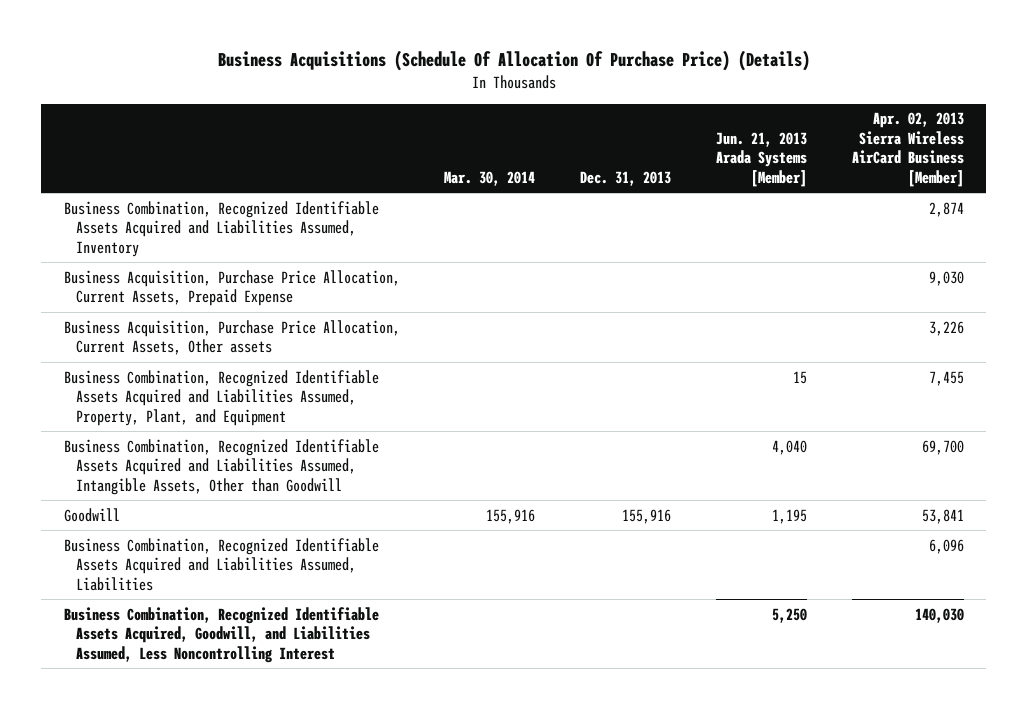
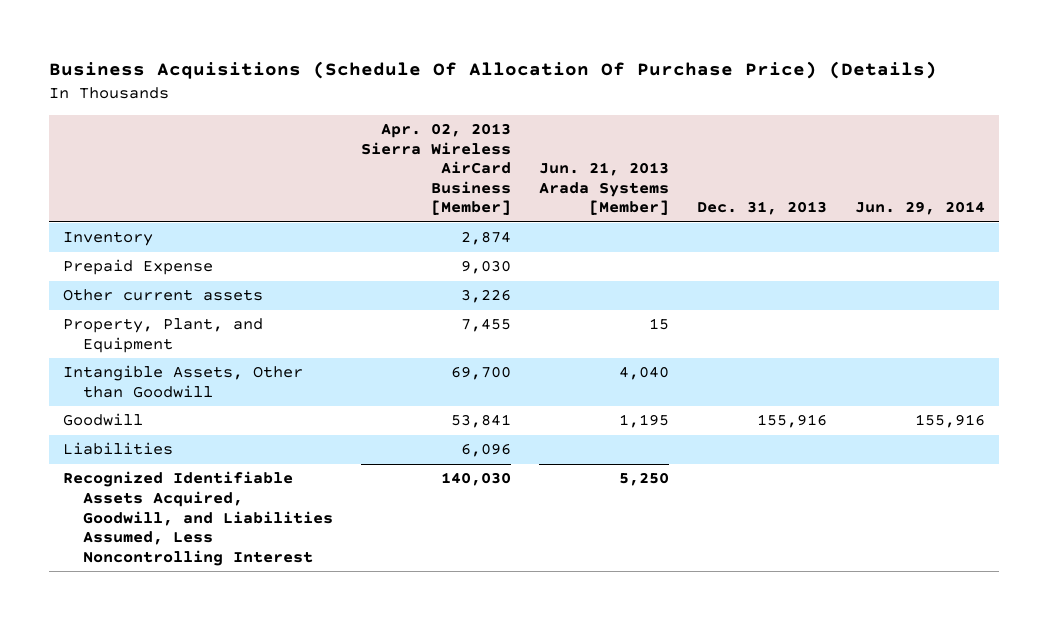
[444,170,536,186] Mar. 30, 2014 -> none
none -> [855,201,986,216] Jun. 29, 2014
[63,200,379,257] Business Combination, Recognized Identifiable Assets Acquired and Liabilities Assumed, Inventory -> [62,231,153,247] Inventory
[63,269,400,307] Business Acquisition, Purchase Price Allocation, Current Assets, Prepaid Expense -> [62,259,213,276] Prepaid Expense
[63,319,400,356] Business Acquisition, Purchase Price Allocation, Current Assets, Other assets -> [62,289,263,302] Other current assets
[63,369,379,426] Business Combination, Recognized Identifiable Assets Acquired and Liabilities Assumed, Property, Plant, and Equipment -> [62,318,263,353] Property, Plant, and Equipment
[63,438,379,495] Business Combination, Recognized Identifiable Assets Acquired and Liabilities Assumed, Intangible Assets, Other than Goodwill -> [62,365,303,398] Intangible Assets, Other than Goodwill
[63,537,379,591] Business Combination, Recognized Identifiable Assets Acquired and Liabilities Assumed, Liabilities -> [62,442,173,456] Liabilities
[63,606,379,663] Business Combination, Recognized Identifiable Assets Acquired, Goodwill, and Liabilities Assumed, Less Noncontrolling Interest -> [62,471,334,566] Recognized Identifiable Assets Acquired, Goodwill, and Liabilities Assumed, Less Noncontrolling Interest

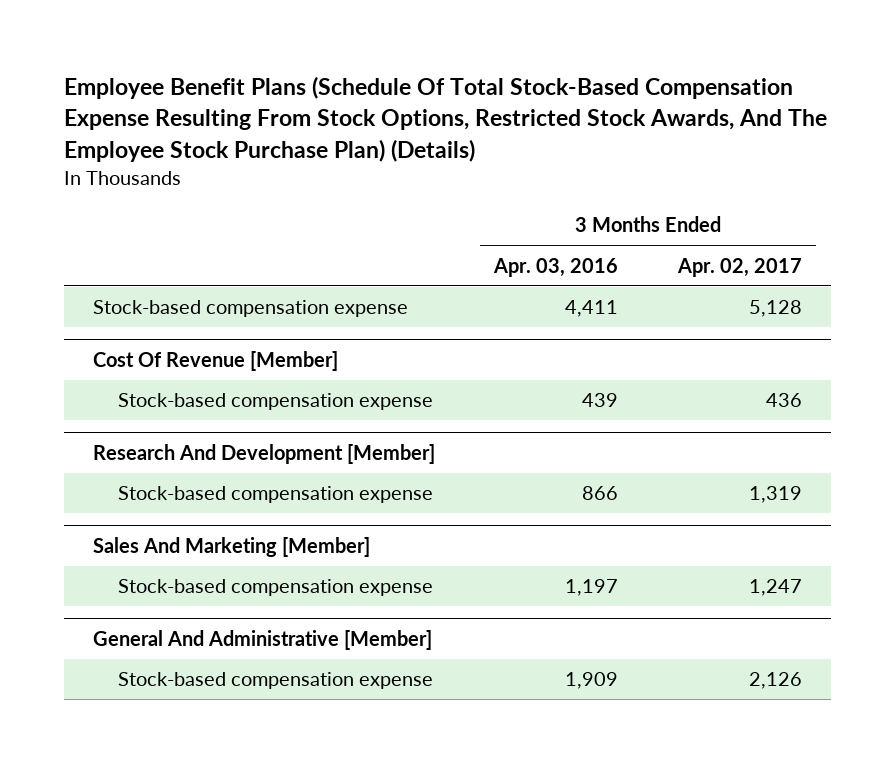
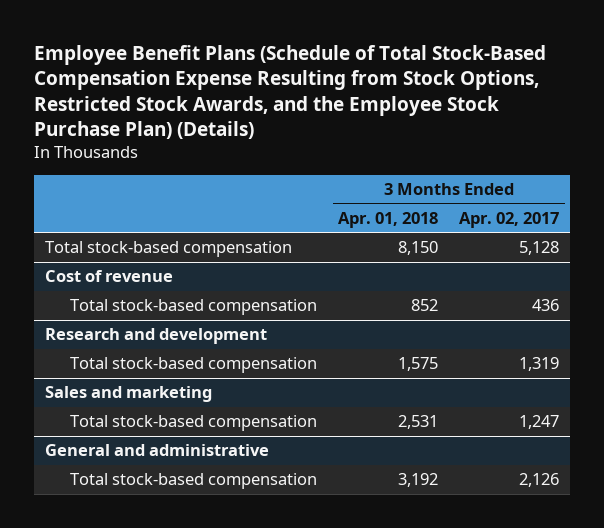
[63,75,827,162] Employee Benefit Plans (Schedule Of Total Stock-Based Compensation Expense Resulting From Stock Options, Restricted Stock Awards, And The Employee Stock Purchase Plan) (Details) -> [34,44,547,140] Employee Benefit Plans (Schedule of Total Stock-Based Compensation Expense Resulting from Stock Options, Restricted Stock Awards, and the Employee Stock Purchase Plan) (Details)
[493,257,619,277] Apr. 03, 2016 -> none
none -> [338,211,439,228] Apr. 01, 2018
[93,300,409,318] Stock-based compensation expense -> [44,241,292,258] Total stock-based compensation
[93,350,339,371] Cost Of Revenue [Member] -> [44,270,173,283] Cost of revenue
[117,393,433,411] Stock-based compensation expense -> [69,299,317,316] Total stock-based compensation
[93,443,436,464] Research And Development [Member] -> [44,328,267,345] Research and development
[117,486,433,504] Stock-based compensation expense -> [69,357,317,374] Total stock-based compensation
[93,536,371,557] Sales And Marketing [Member] -> [44,386,212,403] Sales and marketing
[117,579,433,597] Stock-based compensation expense -> [69,415,317,432] Total stock-based compensation
[93,629,433,650] General And Administrative [Member] -> [44,444,269,457] General and administrative
[117,672,433,690] Stock-based compensation expense -> [69,473,317,490] Total stock-based compensation

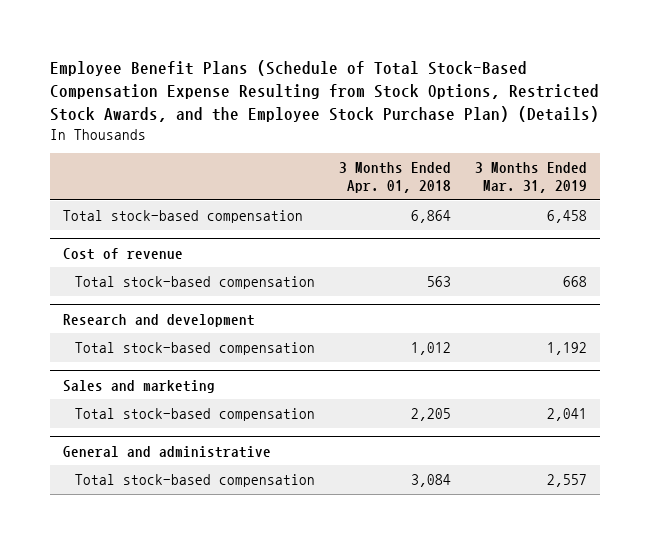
[459,211,560,228] Apr. 02, 2017 -> none
none -> [475,162,588,194] 3 Months Ended Mar. 31, 2019
[398,241,439,256] 8,150 -> [411,209,452,223] 6,864
[411,299,439,312] 852 -> [427,275,452,287] 563
[398,357,439,372] 1,575 -> [411,341,452,355] 1,012
[398,415,439,430] 2,531 -> [411,407,452,421] 2,205
[398,473,439,488] 3,192 -> [411,473,452,487] 3,084

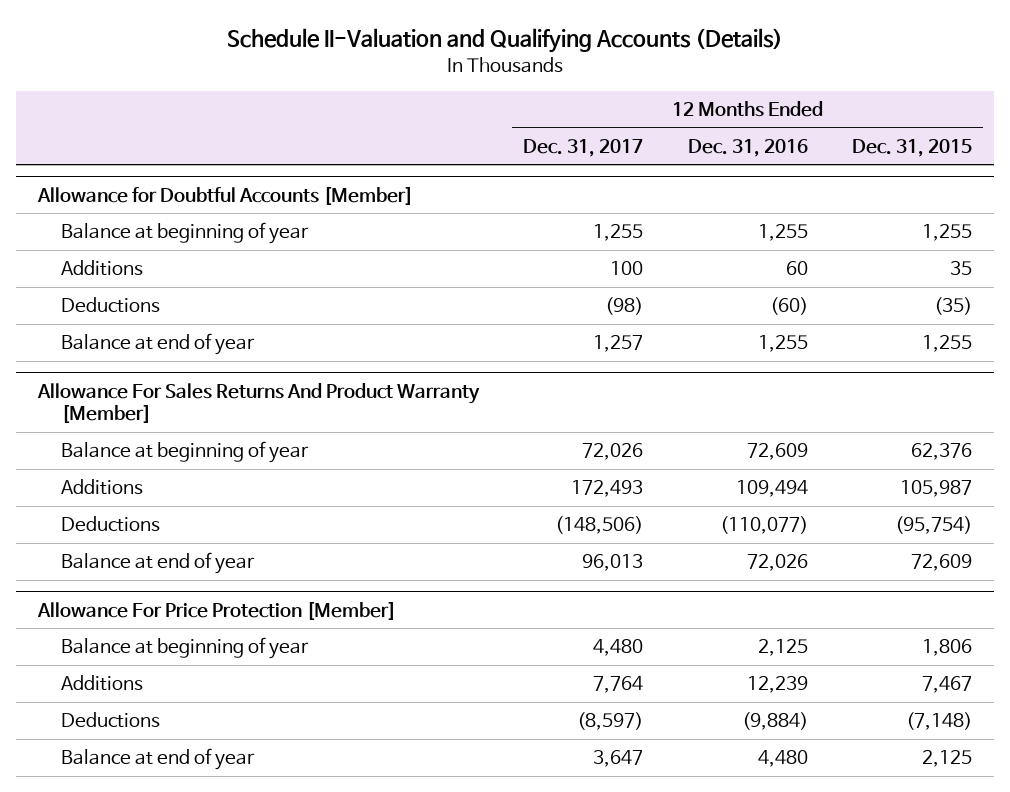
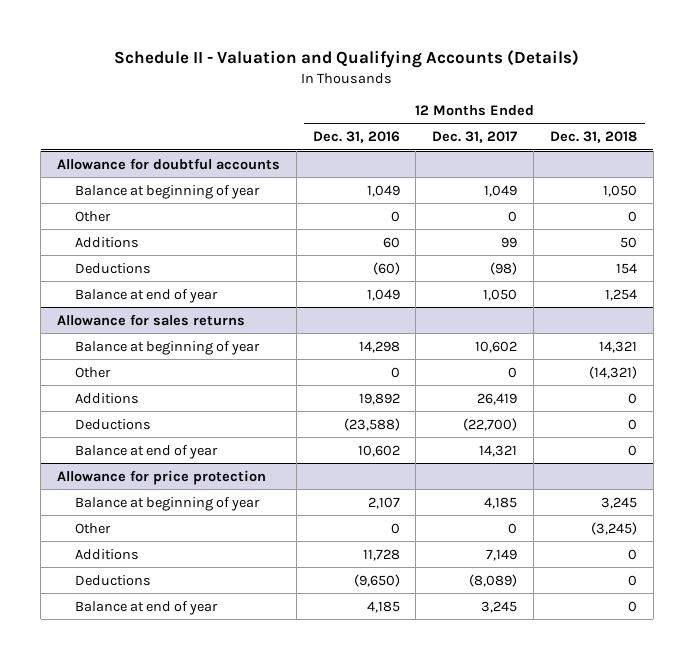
[227,27,784,53] Schedule II-Valuation and Qualifying Accounts (Details) -> [113,50,579,69] Schedule II - Valuation and Qualifying Accounts (Details)
[852,138,973,157] Dec. 31, 2015 -> none
none -> [549,131,637,144] Dec. 31, 2018
[37,185,414,205] Allowance for Doubtful Accounts [Member] -> [56,157,280,170] Allowance for doubtful accounts
[593,224,644,242] 1,255 -> [484,184,518,197] 1,049
[757,224,808,242] 1,255 -> [366,184,400,197] 1,049
none -> [74,210,111,222] Other
[610,261,644,276] 100 -> [501,236,518,248] 99
[593,335,644,353] 1,257 -> [483,288,518,301] 1,050
[757,335,808,353] 1,255 -> [366,288,400,301] 1,049
[37,382,481,424] Allowance For Sales Returns And Product Warranty [Member] -> [56,313,245,326] Allowance for sales returns
[582,443,644,461] 72,026 -> [475,340,518,353] 10,602
[746,443,808,461] 72,609 -> [358,340,400,353] 14,298
none -> [74,366,111,378] Other
[571,480,644,498] 172,493 -> [477,392,518,405] 26,419
[735,480,808,498] 109,494 -> [358,392,400,405] 19,892
[555,516,644,535] (148,506) -> [463,417,518,431] (22,700)
[719,516,808,535] (110,077) -> [343,417,400,431] (23,588)
[582,554,644,572] 96,013 -> [479,444,518,457] 14,321
[746,554,808,572] 72,026 -> [357,444,400,457] 10,602
[37,600,397,620] Allowance For Price Protection [Member] -> [56,469,266,485] Allowance for price protection
[593,639,644,657] 4,480 -> [484,496,518,509] 4,185
[757,639,808,657] 2,125 -> [367,496,400,509] 2,107
none -> [74,522,111,534] Other
[593,676,644,694] 7,764 -> [486,548,518,561] 7,149
[746,676,808,694] 12,239 -> [362,548,400,561] 11,728
[577,712,644,731] (8,597) -> [469,573,518,587] (8,089)
[741,712,808,731] (9,884) -> [353,573,400,587] (9,650)
[593,750,644,768] 3,647 -> [481,600,518,613] 3,245
[757,750,808,768] 4,480 -> [366,600,400,613] 4,185

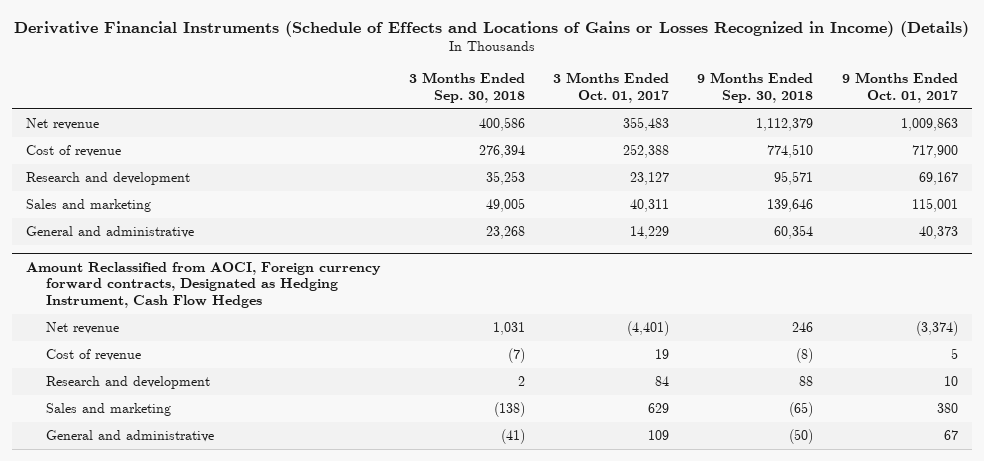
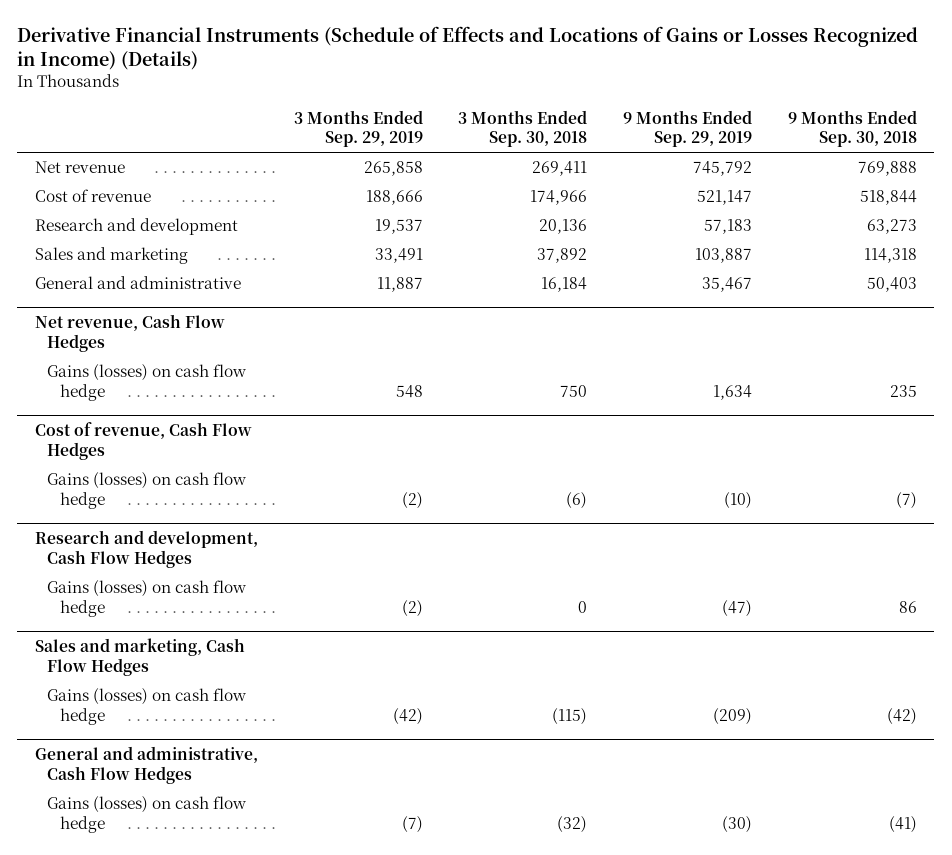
[553,72,670,103] 3 Months Ended Oct. 01, 2017 -> none
[841,72,958,103] 9 Months Ended Oct. 01, 2017 -> none
none -> [293,109,423,148] 3 Months Ended Sep. 29, 2019
none -> [623,109,753,148] 9 Months Ended Sep. 29, 2019
[26,261,382,309] Amount Reclassified from AOCI, Foreign currency forward contracts, Designated as Hedging Instrument, Cash Flow Hedges -> none
[46,322,120,335] Net revenue -> none
[46,349,142,362] Cost of revenue -> none
[46,376,211,390] Research and development -> none
[46,403,172,417] Sales and marketing -> none
[46,430,215,443] General and administrative -> none
[478,117,525,132] 400,586 -> [532,161,588,177] 269,411
[756,118,814,132] 1,112,379 -> [857,161,917,177] 769,888
[478,145,525,159] 276,394 -> [530,190,588,206] 174,966
[767,144,814,159] 774,510 -> [859,190,917,206] 518,844
[485,171,525,186] 35,253 -> [539,219,588,235] 20,136
[774,171,814,186] 95,571 -> [866,219,917,235] 63,273
[485,198,525,213] 49,005 -> [537,248,588,264] 37,892
[767,199,814,213] 139,646 -> [863,248,917,264] 114,318
[485,226,525,240] 23,268 -> [541,277,588,293] 16,184
[774,225,814,240] 60,354 -> [866,277,917,293] 50,403
none -> [35,314,226,353] Net revenue, Cash Flow Hedges
none -> [47,364,247,402] Gains (losses) on cash flow hedge
none -> [35,422,253,461] Cost of revenue, Cash Flow Hedges
none -> [47,472,247,510] Gains (losses) on cash flow hedge
none -> [35,530,259,569] Research and development, Cash Flow Hedges
none -> [47,580,247,618] Gains (losses) on cash flow hedge
none -> [35,638,246,677] Sales and marketing, Cash Flow Hedges
none -> [47,688,247,726] Gains (losses) on cash flow hedge
none -> [35,746,259,785] General and administrative, Cash Flow Hedges
none -> [47,796,247,834] Gains (losses) on cash flow hedge

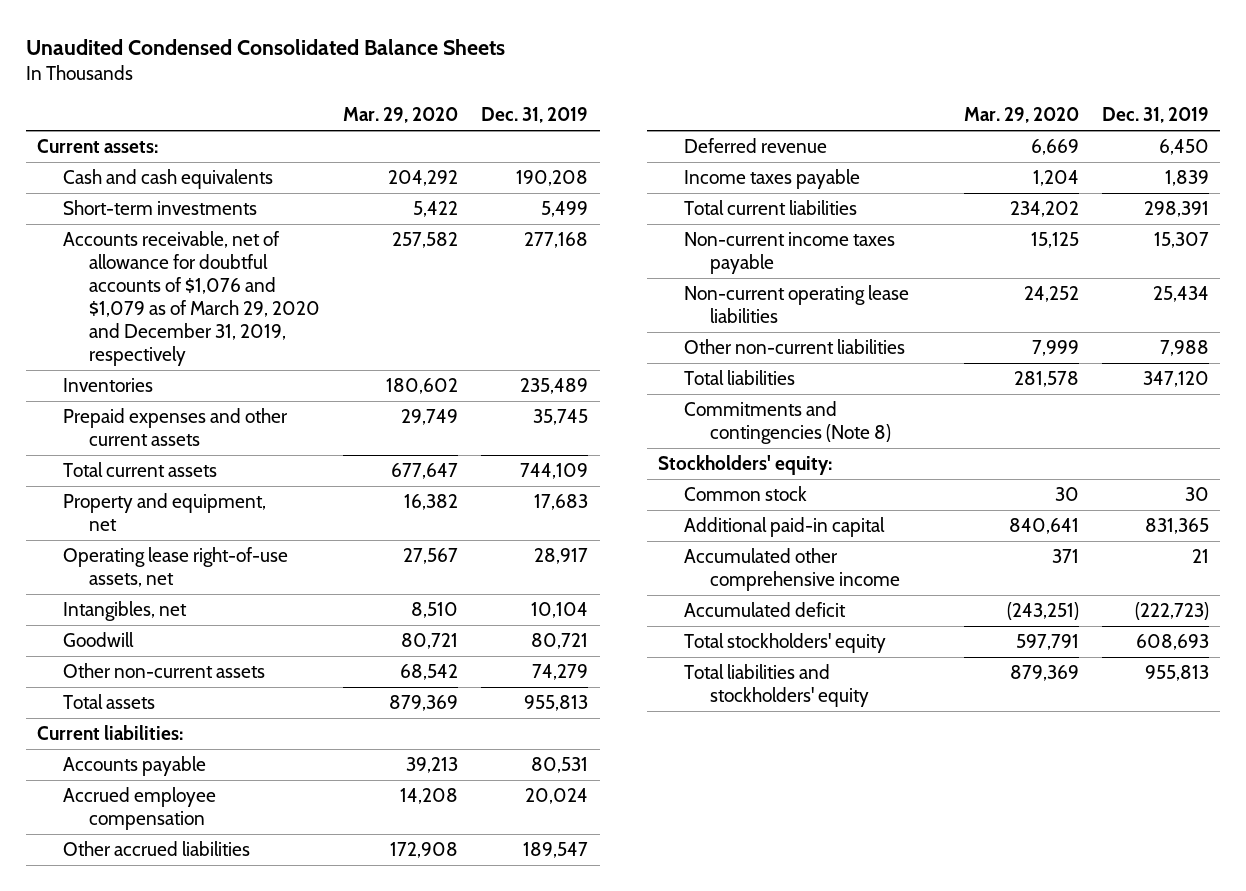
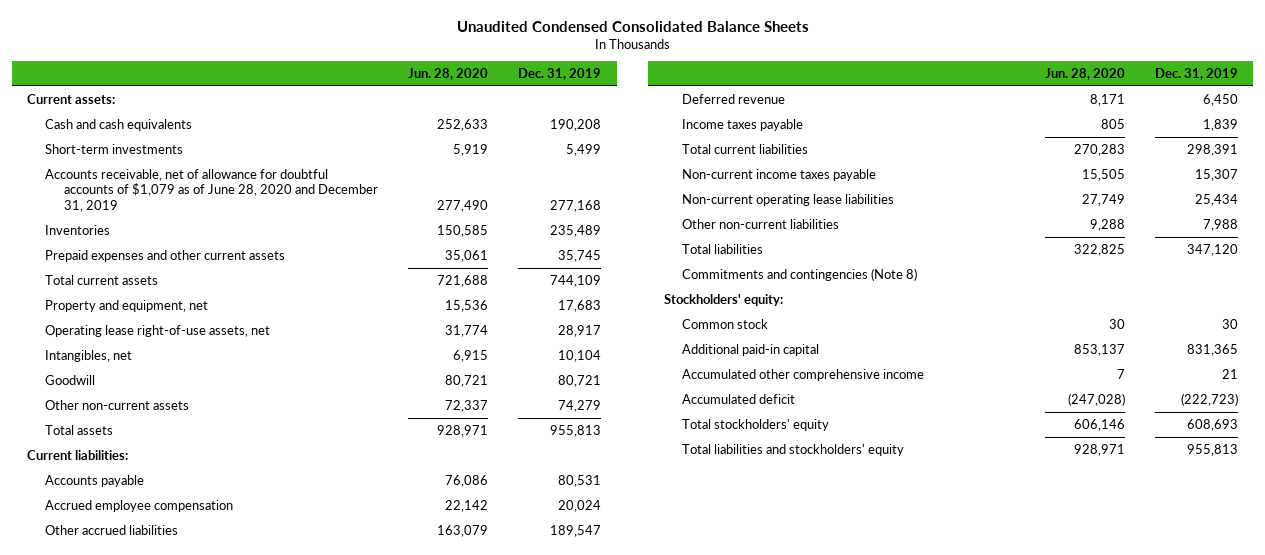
[343,107,459,124] Mar. 29, 2020 -> none
none -> [408,68,489,81] Jun. 28, 2020
[63,230,321,367] Accounts receivable, net of allowance for doubtful accounts of $1,076 and $1,079 as of March 29, 2020 and December 31, 2019, respectively -> [45,168,378,213] Accounts receivable, net of allowance for doubtful accounts of $1,079 as of June 28, 2020 and December 31, 2019

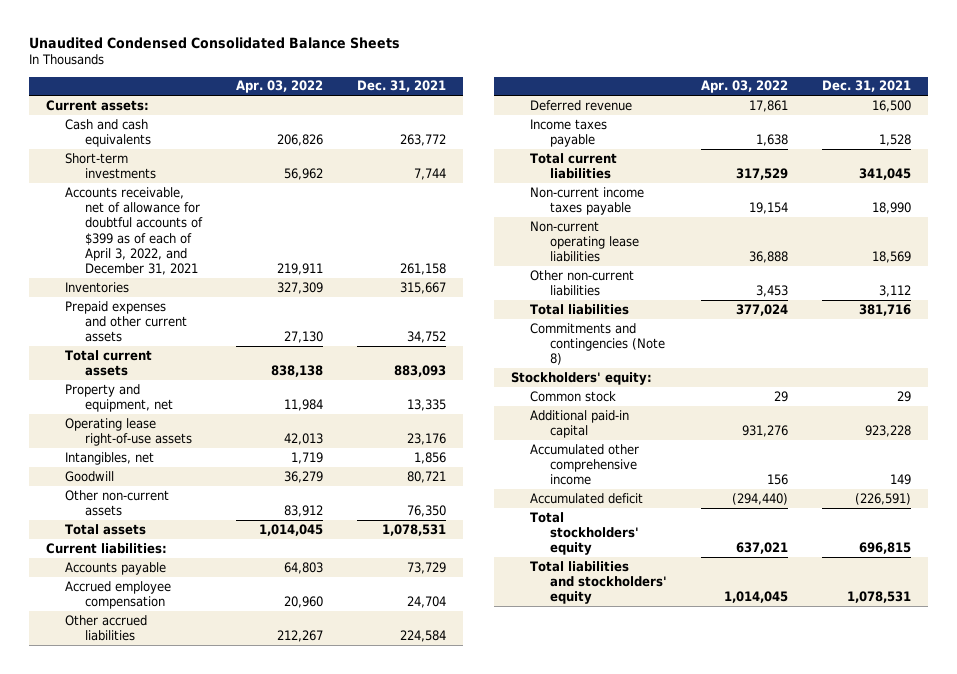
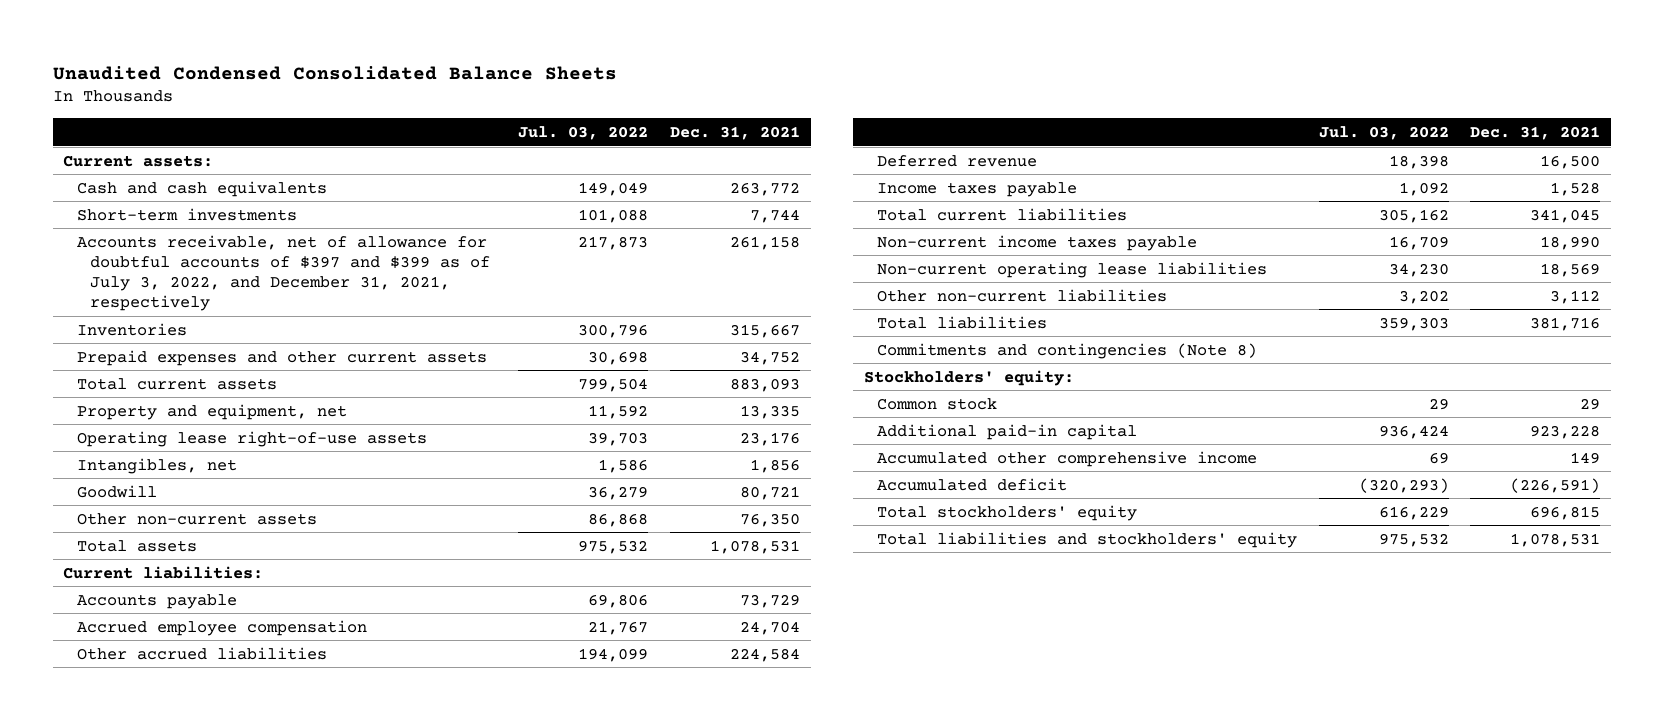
[235,80,323,94] Apr. 03, 2022 -> none
none -> [518,125,649,140] Jul. 03, 2022
[65,186,203,276] Accounts receivable, net of allowance for doubtful accounts of $399 as of each of April 3, 2022, and December 31, 2021 -> [76,234,490,311] Accounts receivable, net of allowance for doubtful accounts of $397 and $399 as of July 3, 2022, and December 31, 2021, respectively

